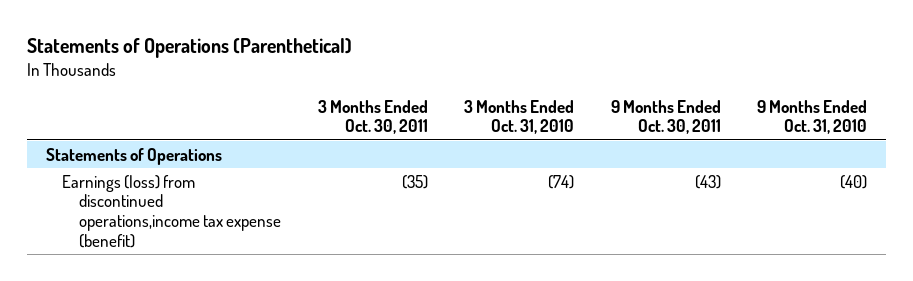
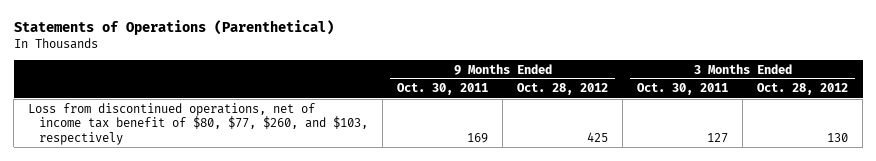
[464,99,575,135] 3 Months Ended Oct. 31, 2010 -> none
[757,99,868,135] 9 Months Ended Oct. 31, 2010 -> none
none -> [517,83,609,96] Oct. 28, 2012
none -> [757,83,849,96] Oct. 28, 2012
[45,147,222,165] Statements of Operations -> none
[62,174,282,248] Earnings (loss) from discontinued operations,income tax expense (benefit) -> [28,102,369,145] Loss from discontinued operations, net of income tax benefit of $80, $77, $260, and $103, respectively
[401,174,428,189] (35) -> [707,132,729,143] 127
[694,174,721,189] (43) -> [467,132,489,143] 169

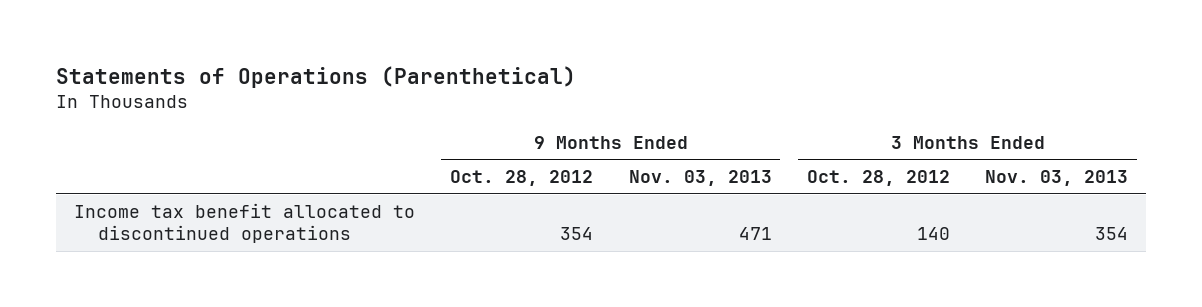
[397,83,489,96] Oct. 30, 2011 -> none
[637,83,729,96] Oct. 30, 2011 -> none
none -> [628,170,772,187] Nov. 03, 2013
none -> [985,170,1129,187] Nov. 03, 2013
[28,102,369,145] Loss from discontinued operations, net of income tax benefit of $80, $77, $260, and $103, respectively -> [73,203,415,244] Income tax benefit allocated to discontinued operations
[587,131,609,142] 425 -> [560,227,594,241] 354
[827,132,849,142] 130 -> [917,227,951,241] 140

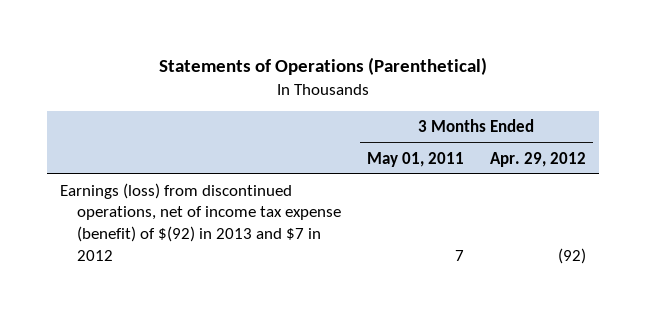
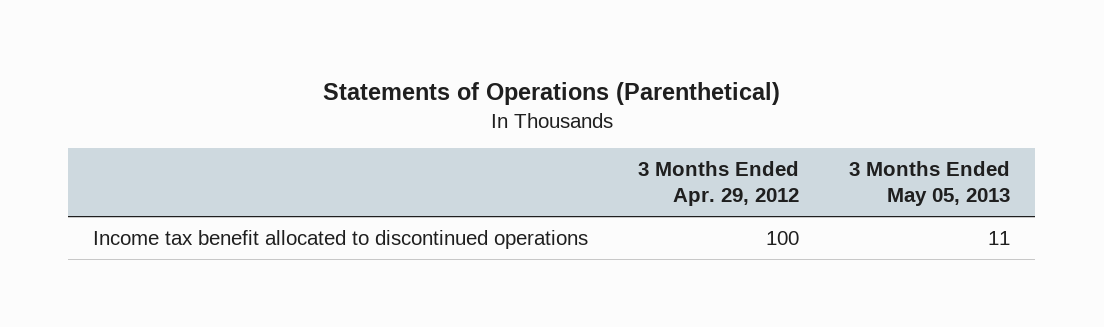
[366,151,464,167] May 01, 2011 -> none
none -> [849,161,1011,207] 3 Months Ended May 05, 2013
[59,182,341,261] Earnings (loss) from discontinued operations, net of income tax expense (benefit) of $(92) in 2013 and $7 in 2012 -> [93,229,589,249] Income tax benefit allocated to discontinued operations
[557,247,586,264] (92) -> [766,230,800,245] 100

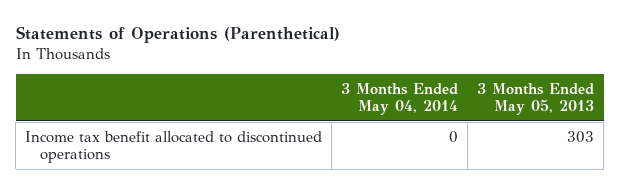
[638,161,800,207] 3 Months Ended Apr. 29, 2012 -> none
none -> [341,82,459,116] 3 Months Ended May 04, 2014
[988,230,1011,245] 11 -> [567,130,595,143] 303

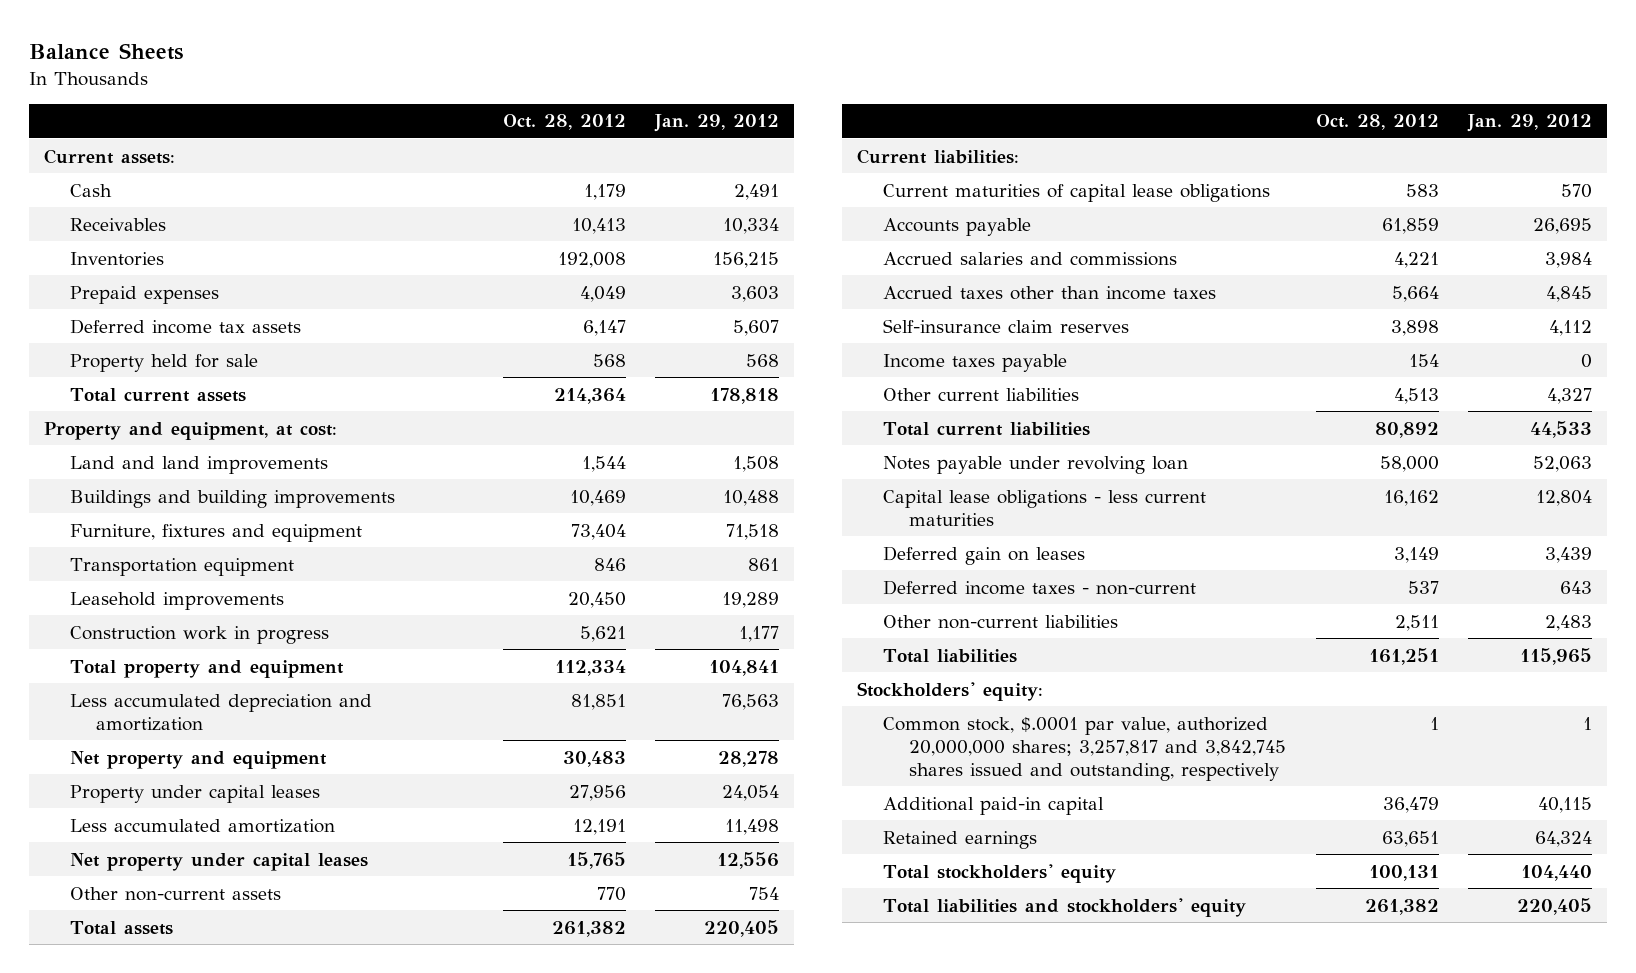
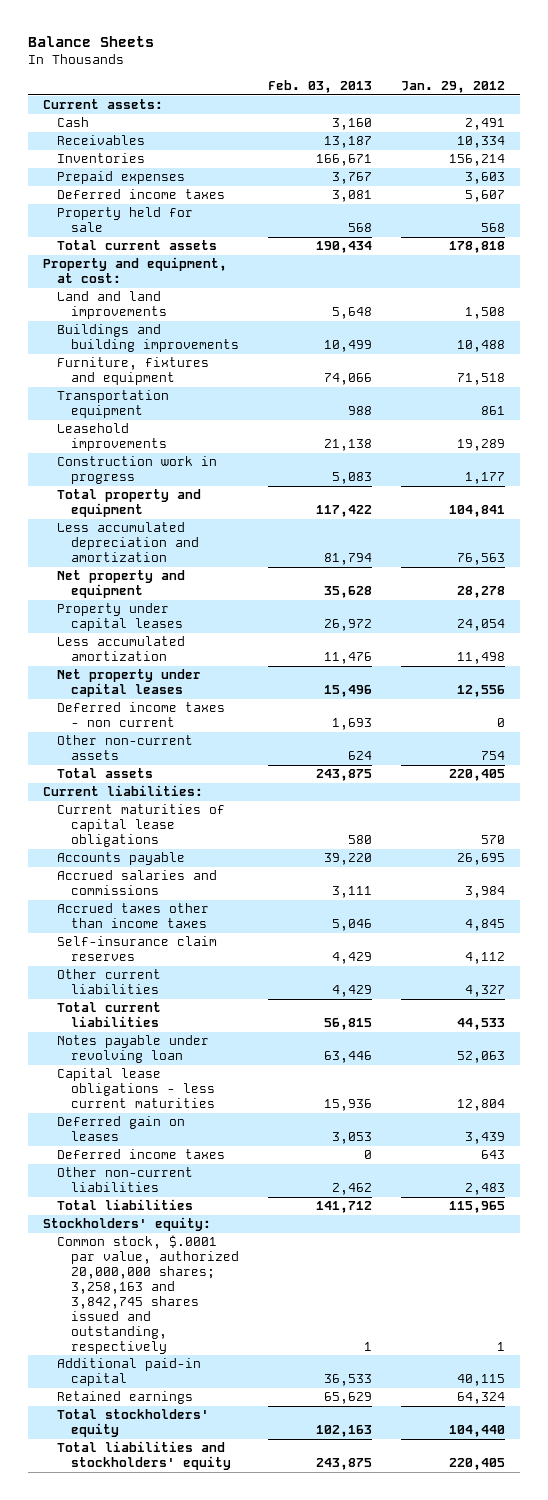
[502,114,626,131] Oct. 28, 2012 -> none
none -> [267,79,372,93] Feb. 03, 2013
[713,251,780,268] 156,215 -> [449,154,506,167] 156,214
[69,318,301,334] Deferred income tax assets -> [56,189,225,200] Deferred income taxes
none -> [56,702,225,728] Deferred income taxes - non current
[882,353,1067,372] Income taxes payable -> none
[882,579,1196,595] Deferred income taxes - non-current -> [56,1149,225,1160] Deferred income taxes
[882,716,1286,781] Common stock, $.0001 par value, authorized 20,000,000 shares; 3,257,817 and 3,842,745 shares issued and outstanding, respectively -> [56,1235,239,1354] Common stock, $.0001 par value, authorized 20,000,000 shares; 3,258,163 and 3,842,745 shares issued and outstanding, respectively

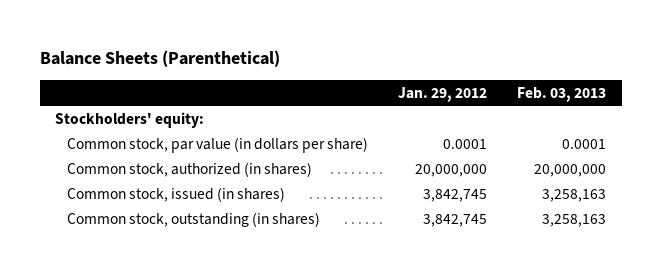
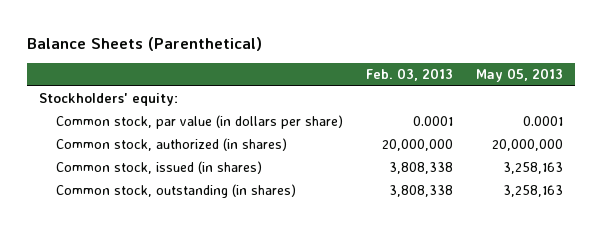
[397,86,487,102] Jan. 29, 2012 -> none
none -> [476,68,564,83] May 05, 2013
[542,188,607,202] 3,258,163 -> [389,162,454,175] 3,808,338
[542,213,607,227] 3,258,163 -> [389,185,454,198] 3,808,338

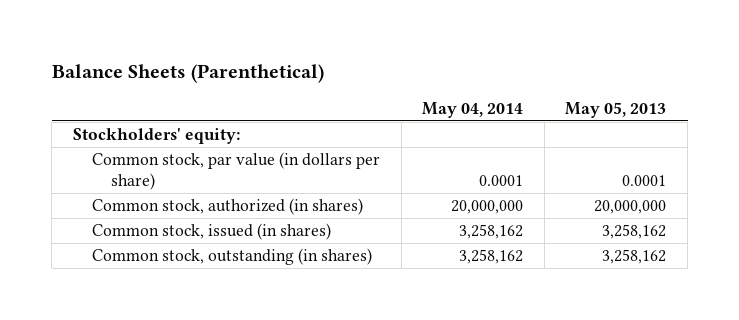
[366,68,454,82] Feb. 03, 2013 -> none
none -> [422,101,524,118] May 04, 2014
[503,162,564,175] 3,258,163 -> [602,224,667,240] 3,258,162
[503,185,564,198] 3,258,163 -> [602,249,667,265] 3,258,162

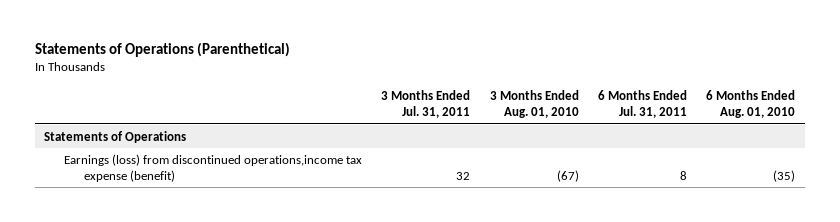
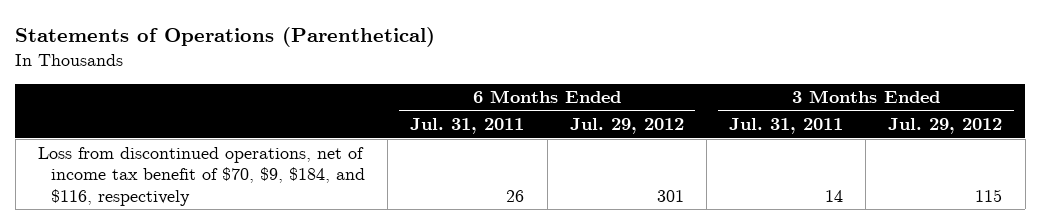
[489,89,579,119] 3 Months Ended Aug. 01, 2010 -> none
[706,89,796,119] 6 Months Ended Aug. 01, 2010 -> none
none -> [569,118,684,135] Jul. 29, 2012
none -> [888,118,1003,135] Jul. 29, 2012
[44,130,187,143] Statements of Operations -> none
[63,153,362,182] Earnings (loss) from discontinued operations,income tax expense (benefit) -> [38,146,366,206] Loss from discontinued operations, net of income tax benefit of $70, $9, $184, and $116, respectively
[456,171,471,180] 32 -> [825,189,844,202] 14
[680,170,688,180] 8 -> [506,189,525,202] 26

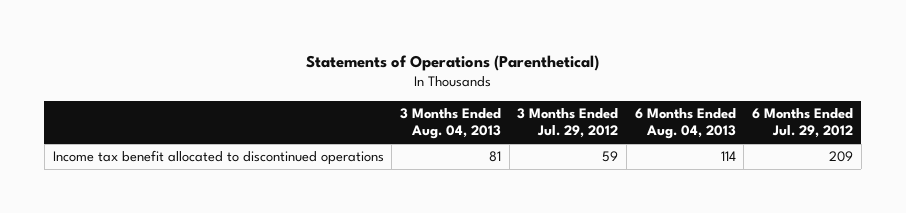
[410,118,525,135] Jul. 31, 2011 -> none
[729,118,844,135] Jul. 31, 2011 -> none
none -> [399,107,501,140] 3 Months Ended Aug. 04, 2013
none -> [634,107,736,140] 6 Months Ended Aug. 04, 2013
[38,146,366,206] Loss from discontinued operations, net of income tax benefit of $70, $9, $184, and $116, respectively -> [52,150,384,166] Income tax benefit allocated to discontinued operations
[656,189,684,202] 301 -> [829,151,854,163] 209
[975,188,1003,202] 115 -> [602,151,619,163] 59

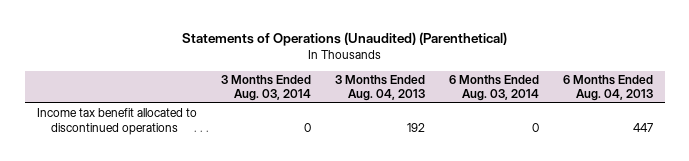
[305,54,599,71] Statements of Operations (Parenthetical) -> [181,31,507,46] Statements of Operations (Unaudited) (Parenthetical)
[517,107,619,139] 3 Months Ended Jul. 29, 2012 -> none
[752,107,854,139] 6 Months Ended Jul. 29, 2012 -> none
none -> [220,74,311,102] 3 Months Ended Aug. 03, 2014
none -> [448,74,539,102] 6 Months Ended Aug. 03, 2014
[488,151,501,163] 81 -> [406,122,425,132] 192
[720,151,736,162] 114 -> [632,122,653,132] 447

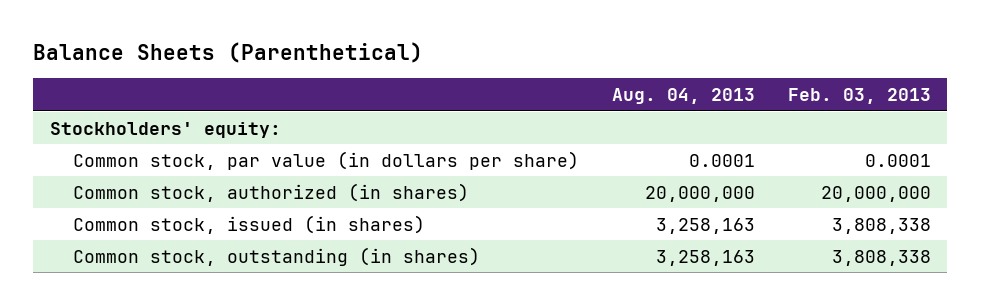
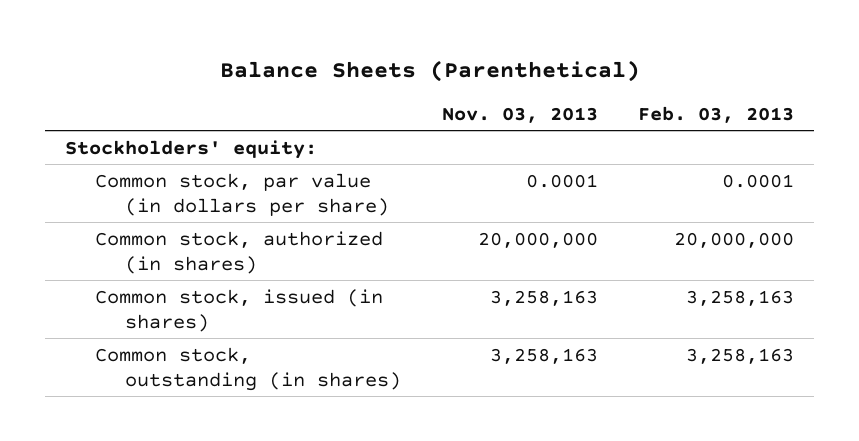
[611,87,755,104] Aug. 04, 2013 -> none
none -> [441,106,598,123] Nov. 03, 2013
[831,217,931,234] 3,808,338 -> [685,289,794,306] 3,258,163
[831,249,931,266] 3,808,338 -> [685,347,794,364] 3,258,163

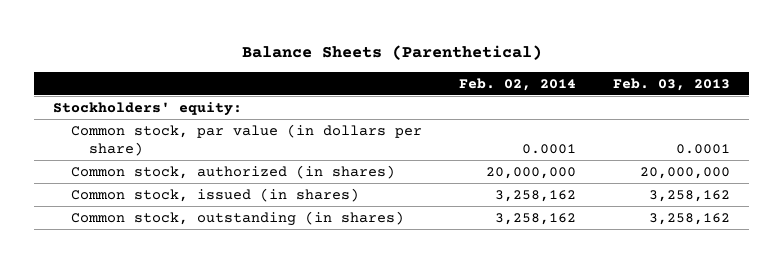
[441,106,598,123] Nov. 03, 2013 -> none
none -> [459,77,577,91] Feb. 02, 2014
[685,289,794,306] 3,258,163 -> [649,189,731,202] 3,258,162
[685,347,794,364] 3,258,163 -> [649,212,731,225] 3,258,162

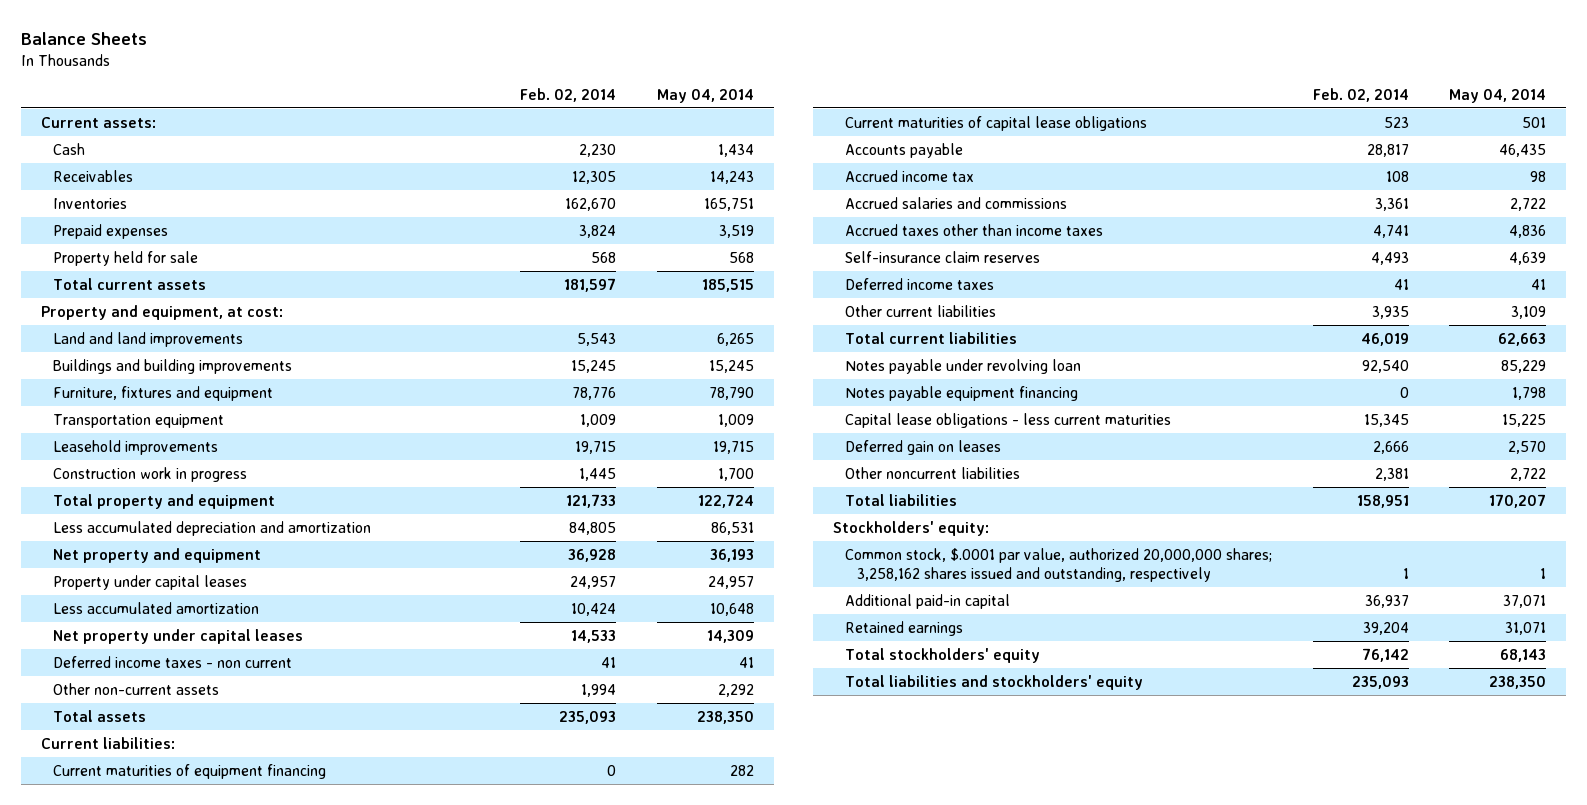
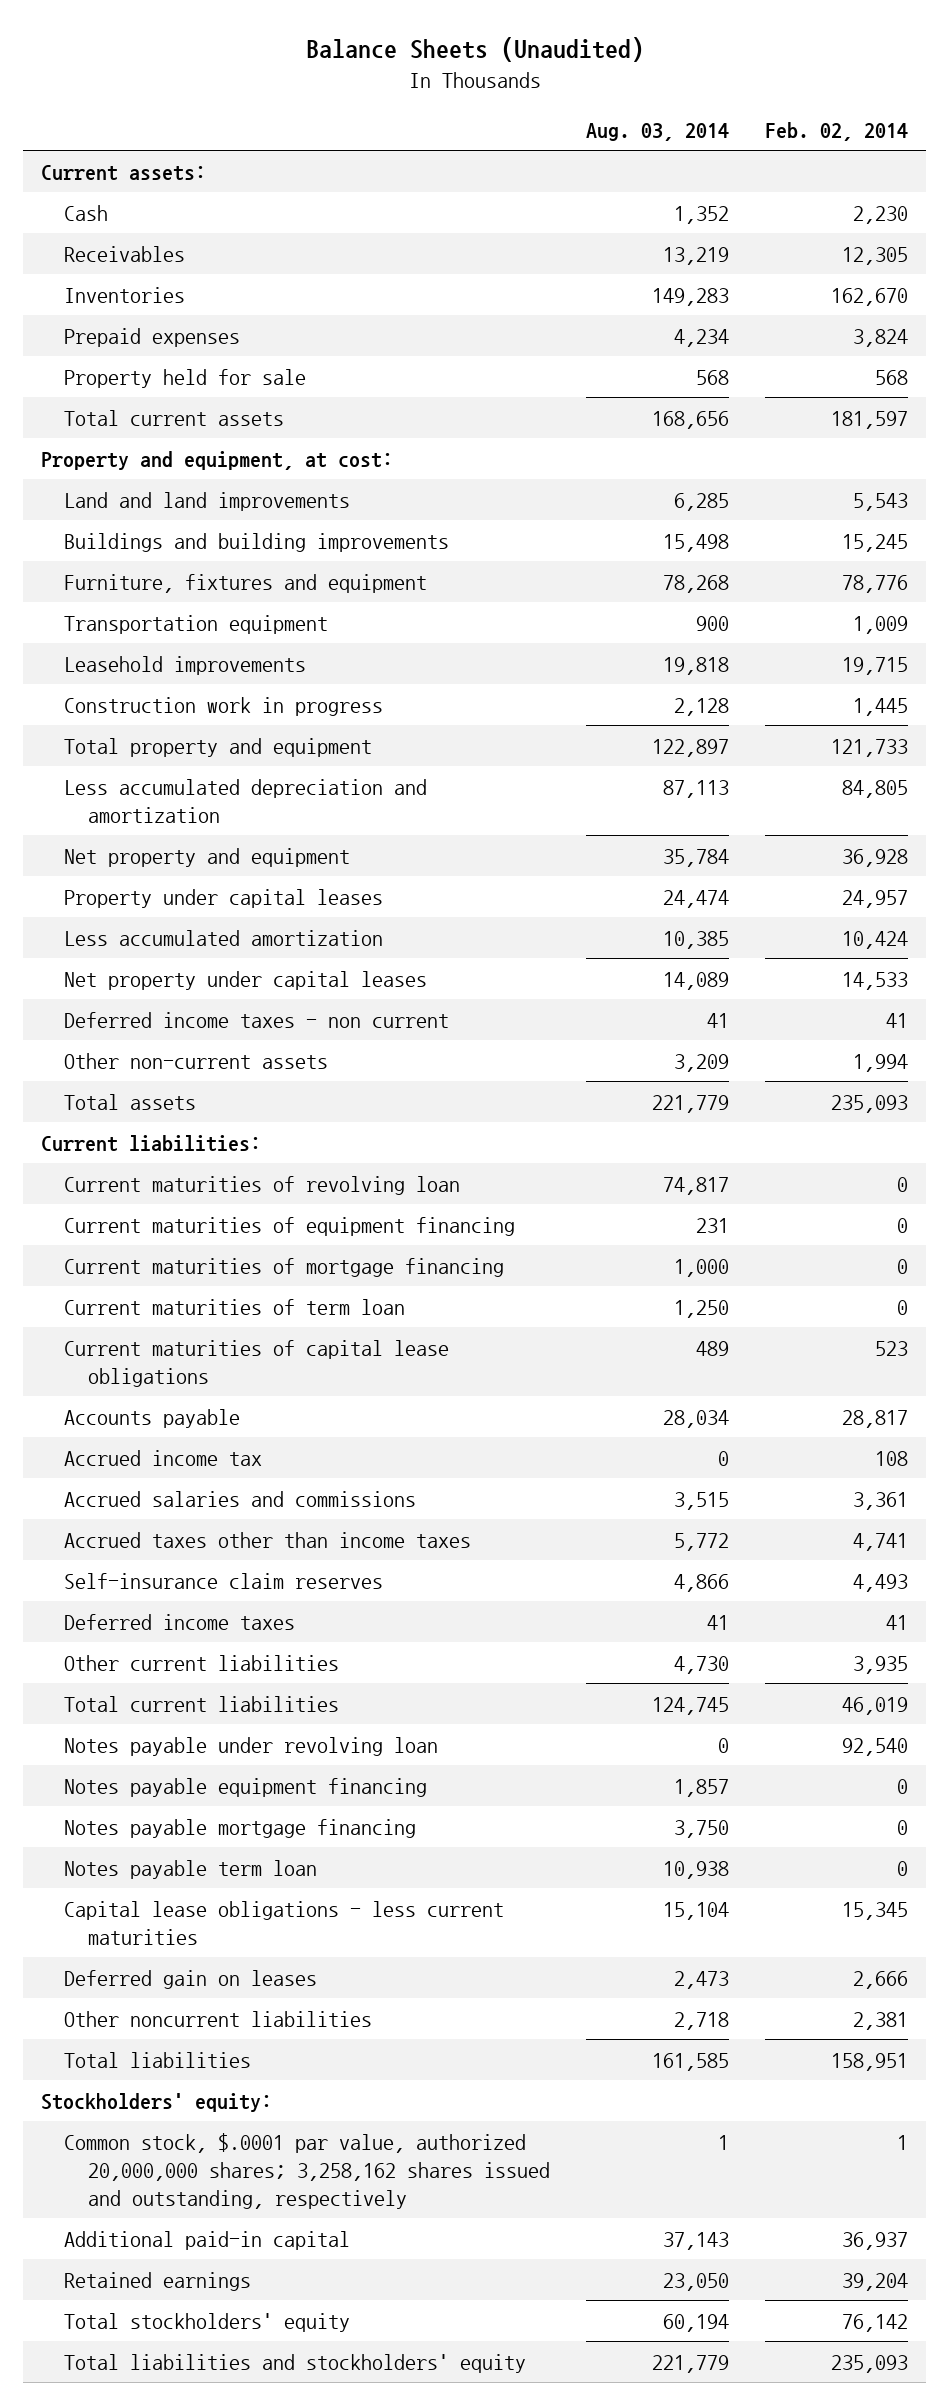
[20,31,147,45] Balance Sheets -> [305,37,644,63] Balance Sheets (Unaudited)
[656,88,754,103] May 04, 2014 -> none
none -> [585,122,729,141] Aug. 03, 2014
none -> [64,1175,461,1195] Current maturities of revolving loan
none -> [64,1257,505,1277] Current maturities of mortgage financing
none -> [64,1298,406,1315] Current maturities of term loan
none -> [64,1818,417,1838] Notes payable mortgage financing
none -> [64,1859,318,1879] Notes payable term loan

